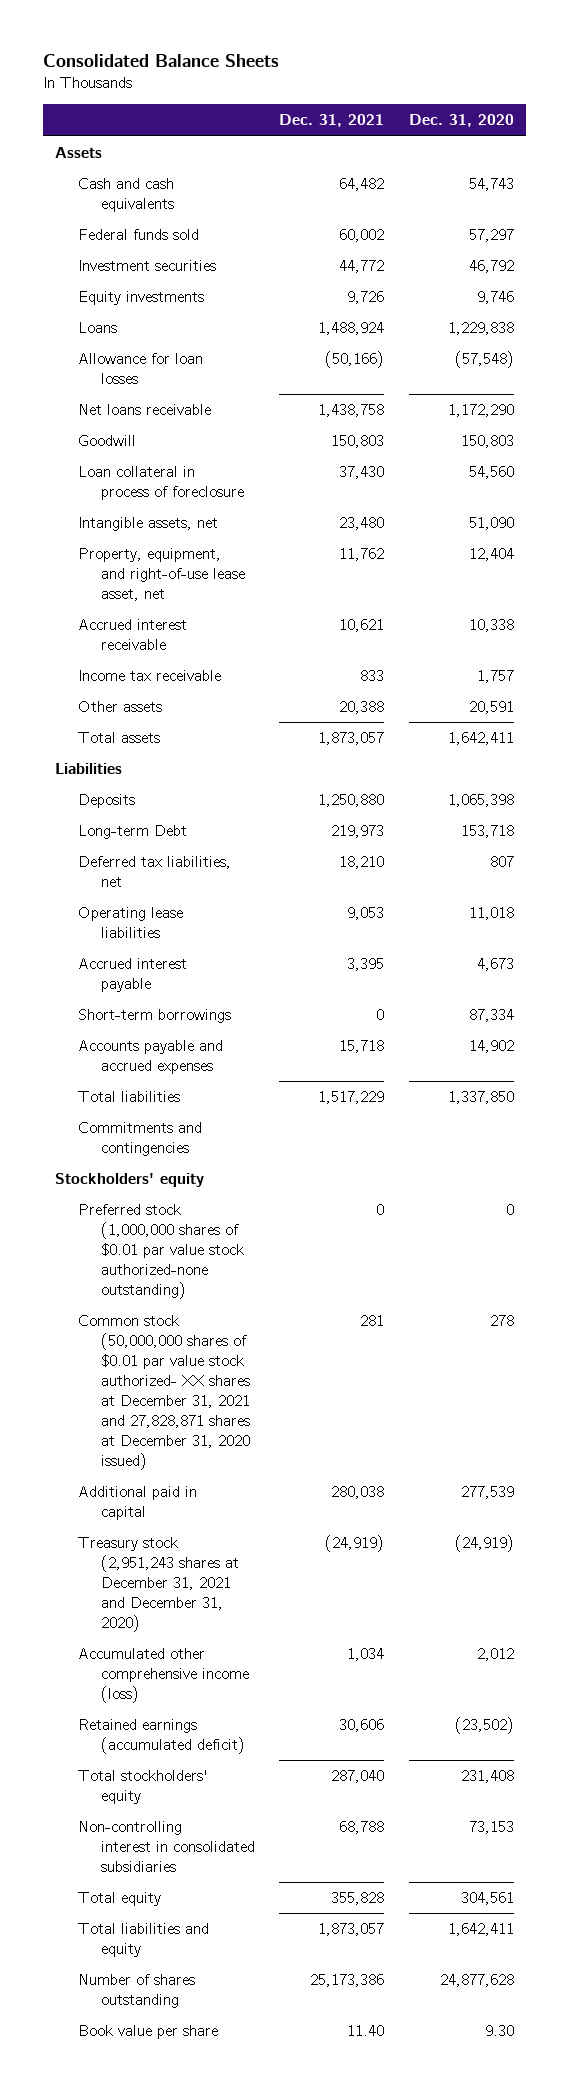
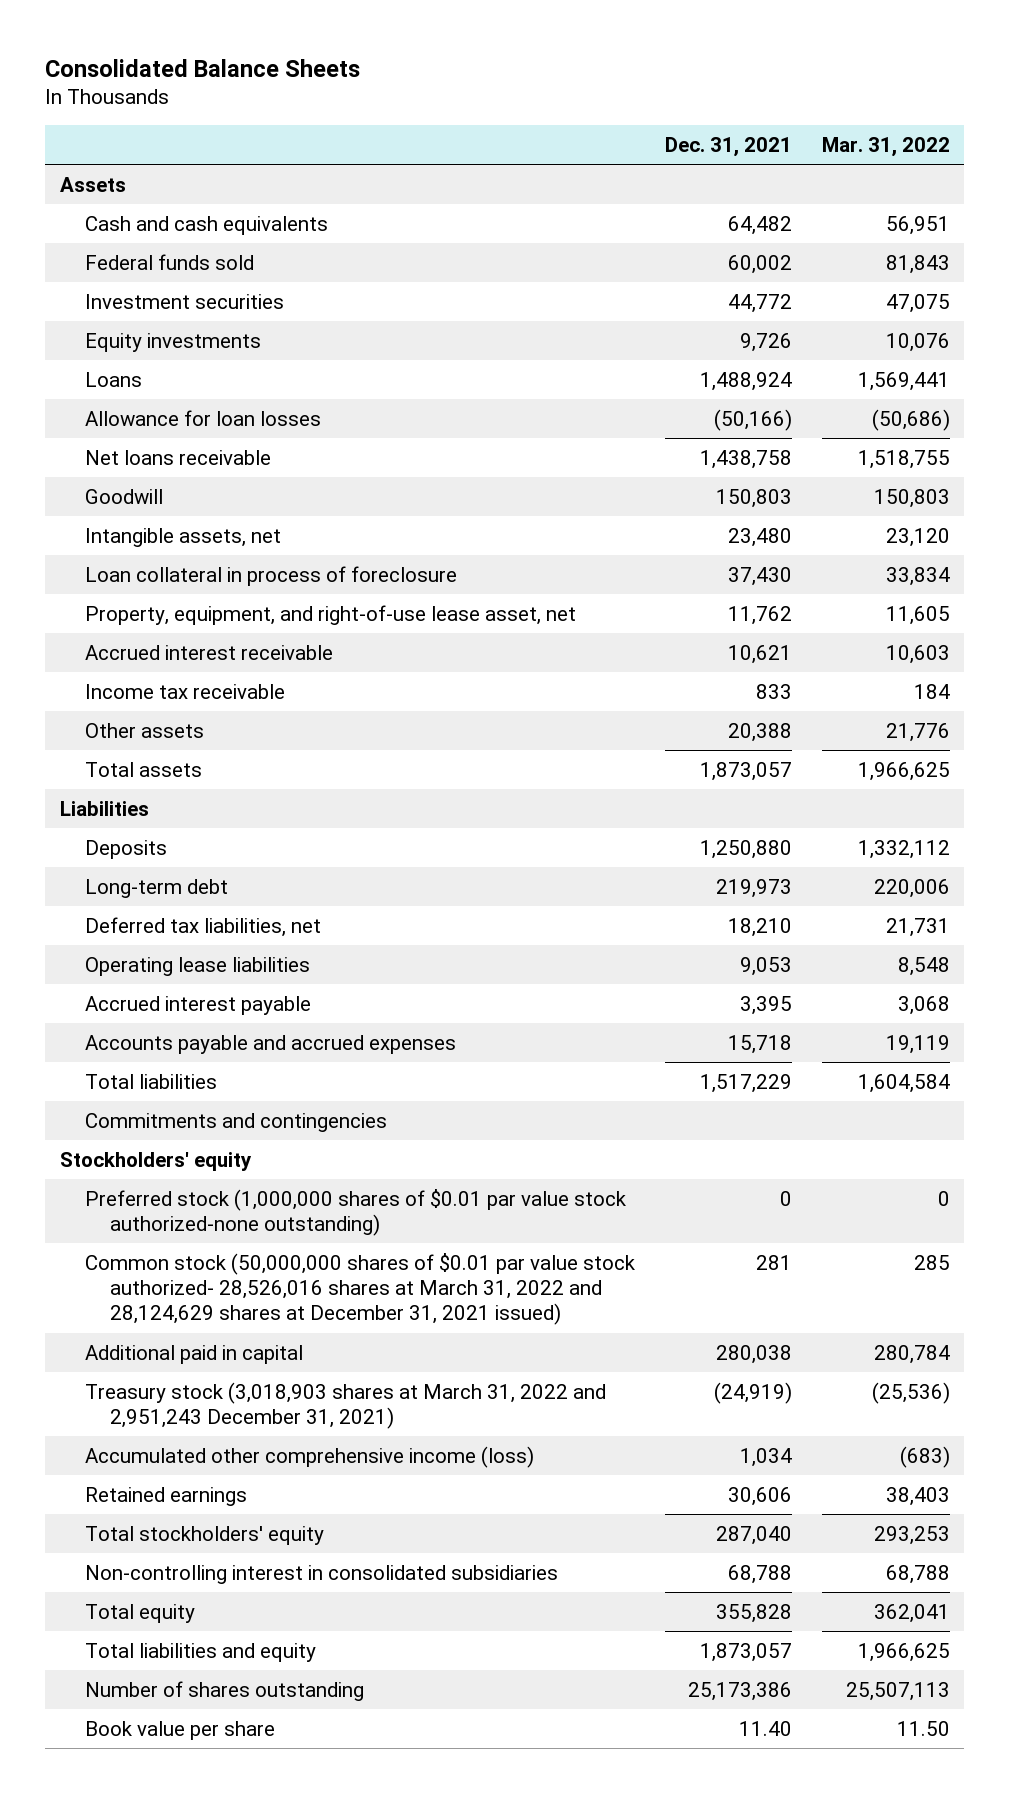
[408,114,514,128] Dec. 31, 2020 -> none
none -> [821,136,950,157] Mar. 31, 2022
[78,466,245,501] Loan collateral in process of foreclosure -> [84,565,457,586] Loan collateral in process of foreclosure
[78,825,188,840] Long-term Debt -> [84,878,228,898] Long-term debt
[78,1009,232,1024] Short-term borrowings -> none
[78,1315,251,1471] Common stock (50,000,000 shares of $0.01 par value stock authorized- XX shares at December 31, 2021 and 27,828,871 shares at December 31, 2020 issued) -> [84,1252,635,1326] Common stock (50,000,000 shares of $0.01 par value stock authorized- 28,526,016 shares at March 31, 2022 and 28,124,629 shares at December 31, 2021 issued)
[78,1537,240,1633] Treasury stock (2,951,243 shares at December 31, 2021 and December 31, 2020) -> [84,1381,606,1430] Treasury stock (3,018,903 shares at March 31, 2022 and 2,951,243 December 31, 2021)
[78,1719,246,1755] Retained earnings (accumulated deficit) -> [84,1486,247,1506] Retained earnings

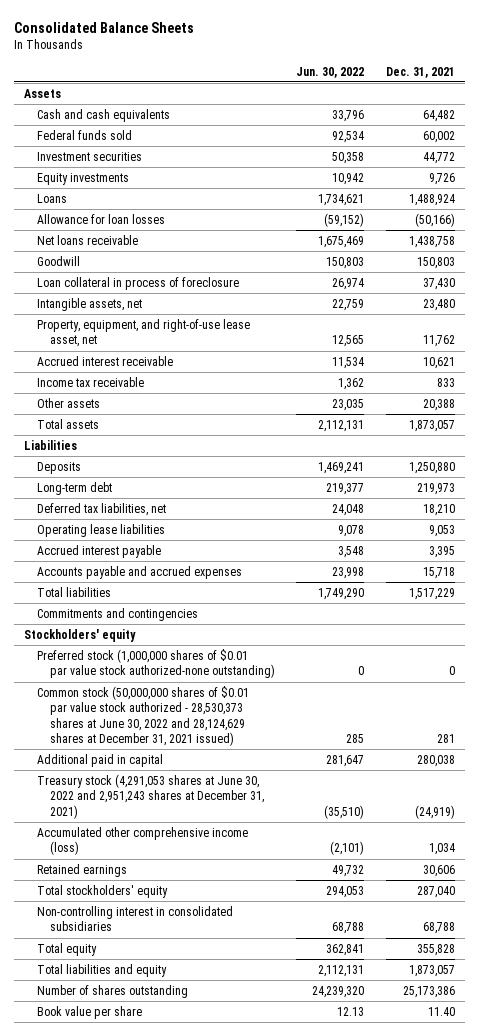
[821,136,950,157] Mar. 31, 2022 -> none
none -> [296,66,365,78] Jun. 30, 2022
[84,527,281,547] Intangible assets, net -> [37,297,143,311] Intangible assets, net
[84,1252,635,1326] Common stock (50,000,000 shares of $0.01 par value stock authorized- 28,526,016 shares at March 31, 2022 and 28,124,629 shares at December 31, 2021 issued) -> [37,685,250,747] Common stock (50,000,000 shares of $0.01 par value stock authorized - 28,530,373 shares at June 30, 2022 and 28,124,629 shares at December 31, 2021 issued)
[84,1381,606,1430] Treasury stock (3,018,903 shares at March 31, 2022 and 2,951,243 December 31, 2021) -> [37,773,265,819] Treasury stock (4,291,053 shares at June 30, 2022 and 2,951,243 shares at December 31, 2021)

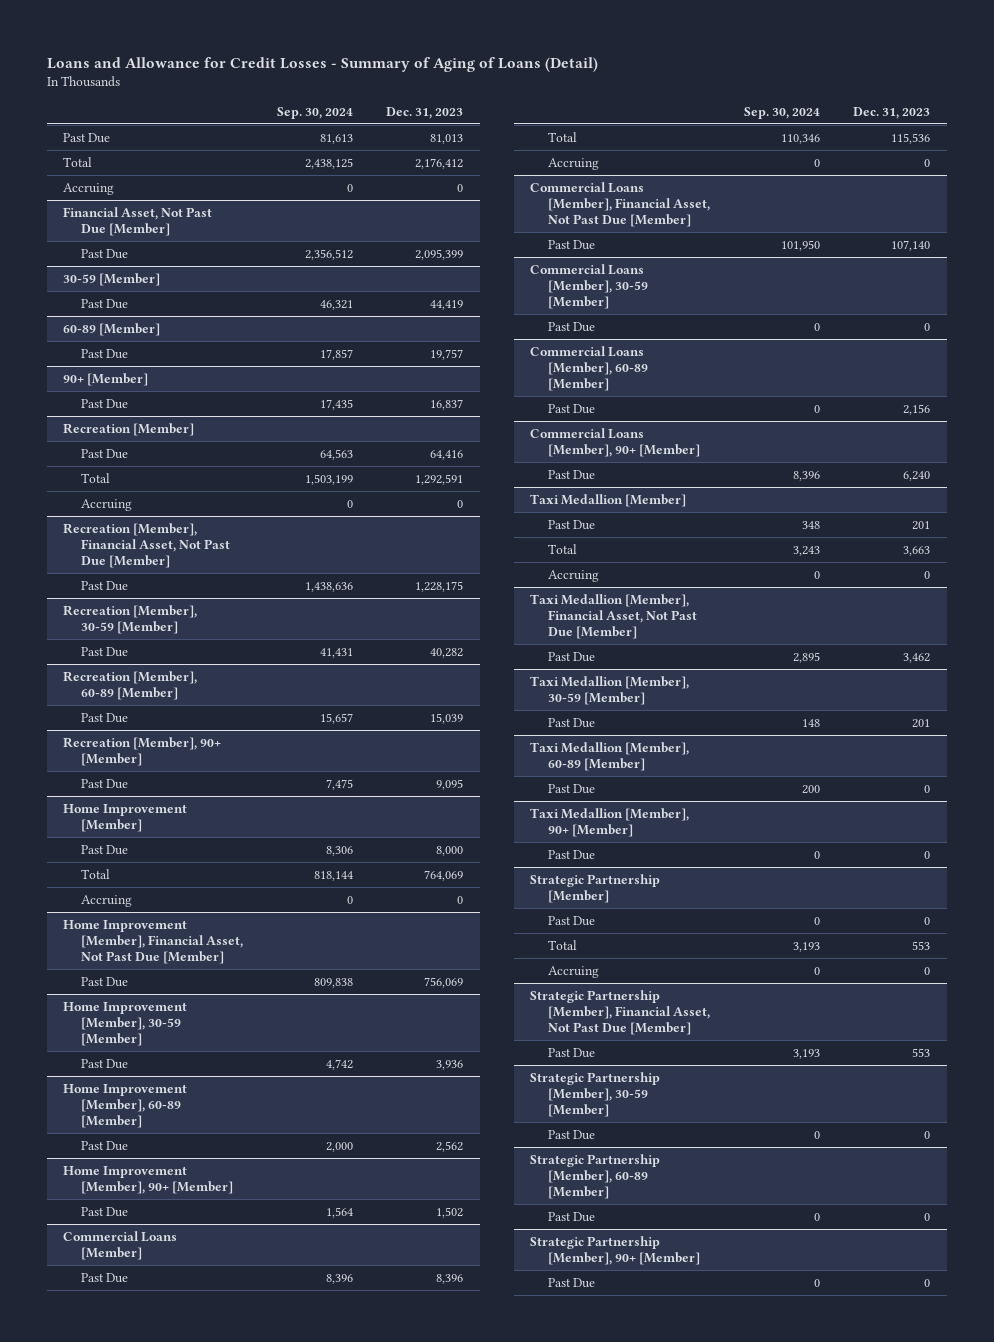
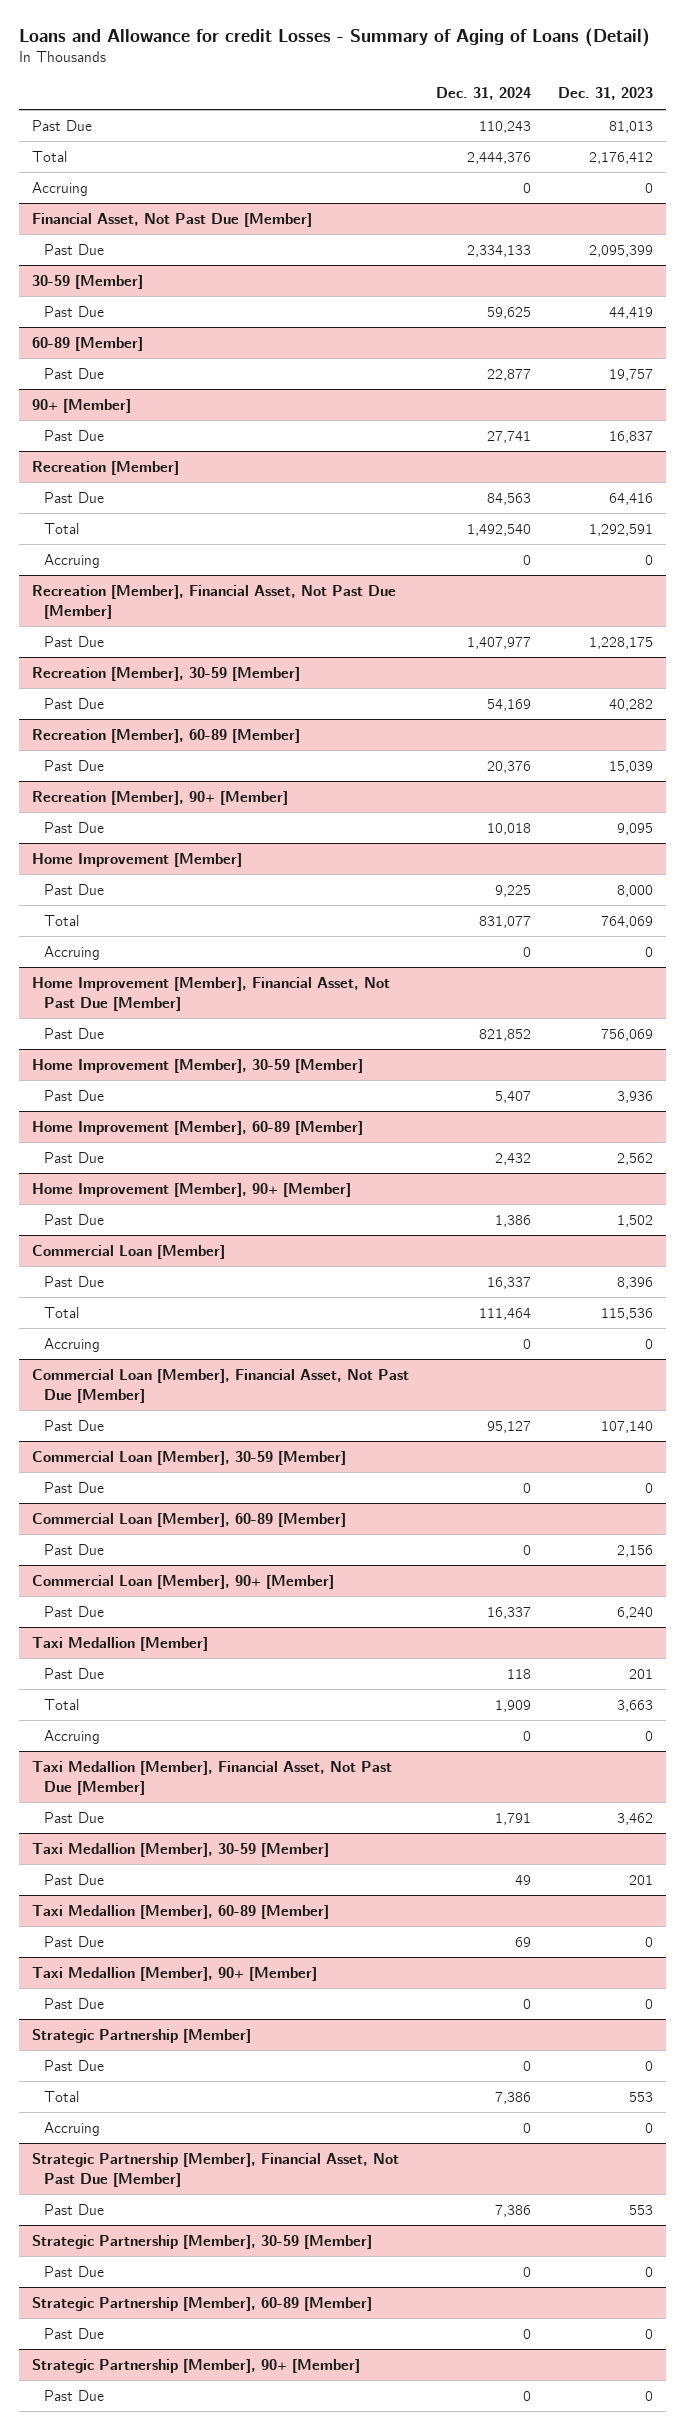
[46,56,598,72] Loans and Allowance for Credit Losses - Summary of Aging of Loans (Detail) -> [18,28,650,48] Loans and Allowance for credit Losses - Summary of Aging of Loans (Detail)
[276,106,353,119] Sep. 30, 2024 -> none
none -> [435,87,531,101] Dec. 31, 2024
[63,1230,178,1260] Commercial Loans [Member] -> [32,1244,226,1259] Commercial Loan [Member]
[530,181,710,227] Commercial Loans [Member], Financial Asset, Not Past Due [Member] -> [32,1368,410,1403] Commercial Loan [Member], Financial Asset, Not Past Due [Member]
[530,263,648,309] Commercial Loans [Member], 30-59 [Member] -> [32,1450,347,1465] Commercial Loan [Member], 30-59 [Member]
[530,345,648,391] Commercial Loans [Member], 60-89 [Member] -> [32,1512,347,1527] Commercial Loan [Member], 60-89 [Member]
[530,427,700,457] Commercial Loans [Member], 90+ [Member] -> [32,1574,335,1589] Commercial Loan [Member], 90+ [Member]

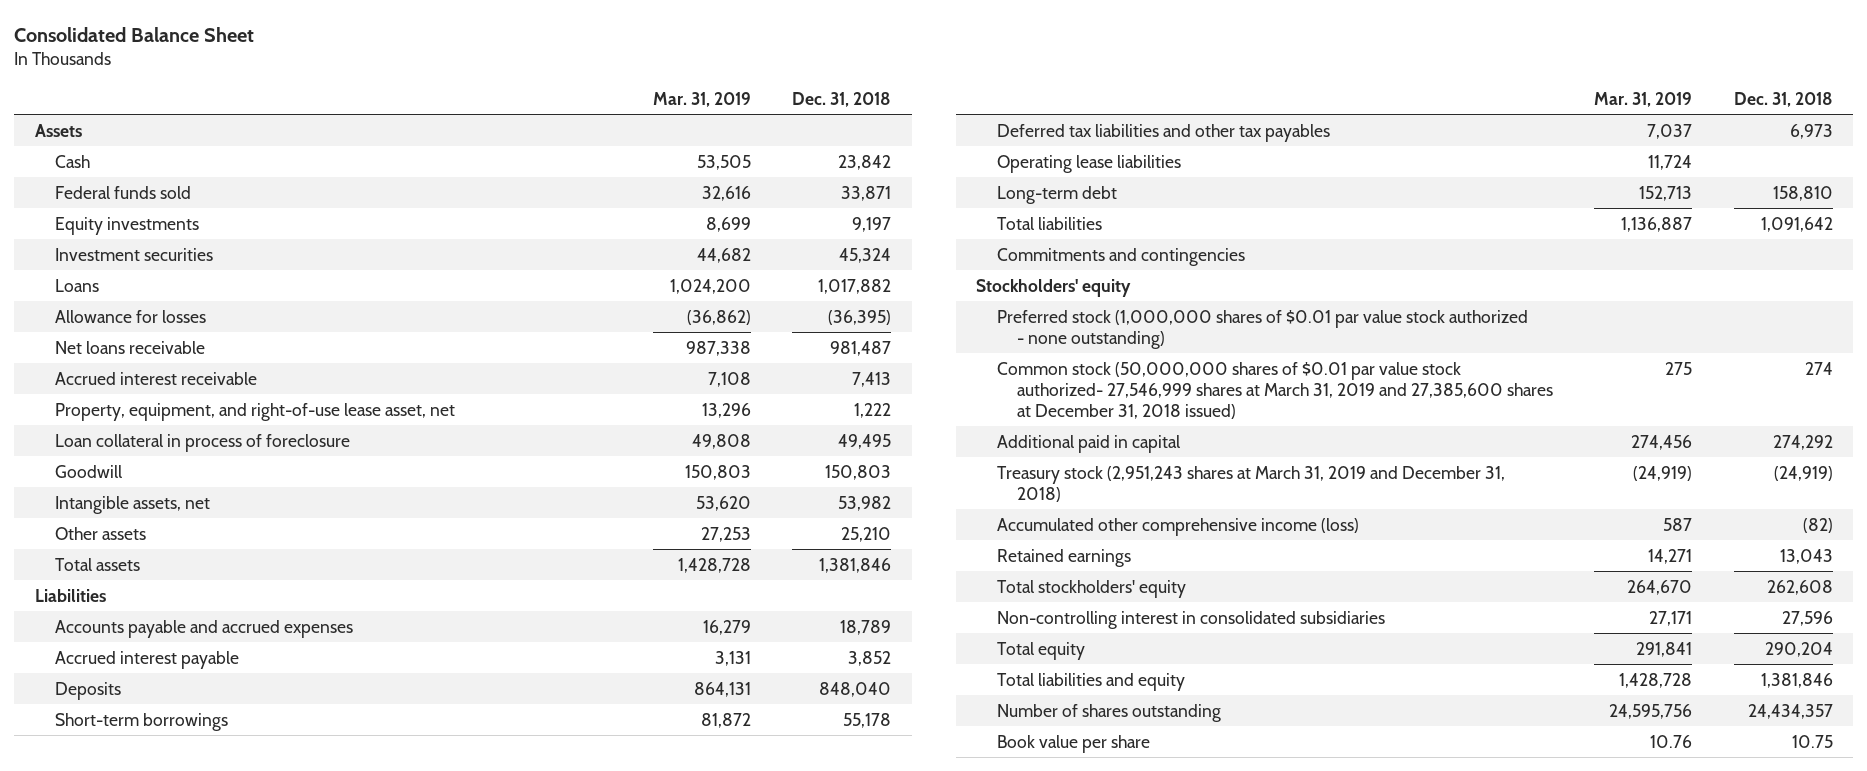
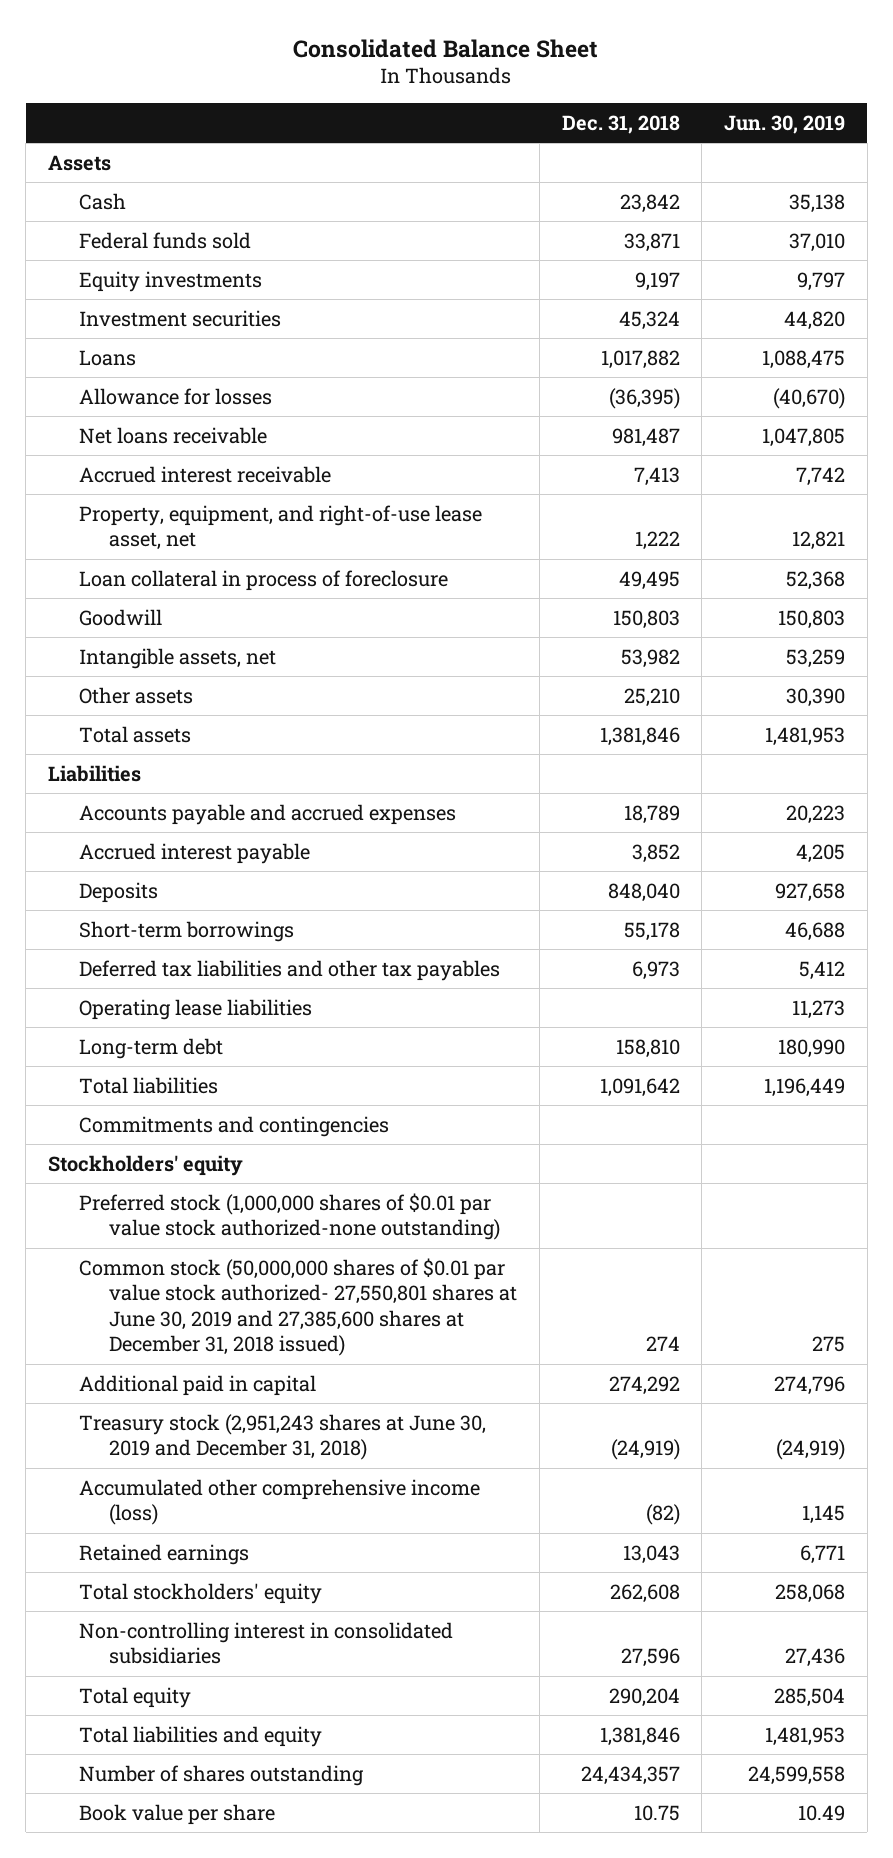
[652,91,751,107] Mar. 31, 2019 -> none
none -> [723,114,845,134] Jun. 30, 2019
[996,309,1528,349] Preferred stock (1,000,000 shares of $0.01 par value stock authorized - none outstanding) -> [78,1192,501,1241] Preferred stock (1,000,000 shares of $0.01 par value stock authorized-none outstanding)
[996,361,1554,419] Common stock (50,000,000 shares of $0.01 par value stock authorized- 27,546,999 shares at March 31, 2019 and 27,385,600 shares at December 31, 2018 issued) -> [78,1257,518,1357] Common stock (50,000,000 shares of $0.01 par value stock authorized- 27,550,801 shares at June 30, 2019 and 27,385,600 shares at December 31, 2018 issued)
[996,465,1505,502] Treasury stock (2,951,243 shares at March 31, 2019 and December 31, 2018) -> [78,1413,486,1461] Treasury stock (2,951,243 shares at June 30, 2019 and December 31, 2018)

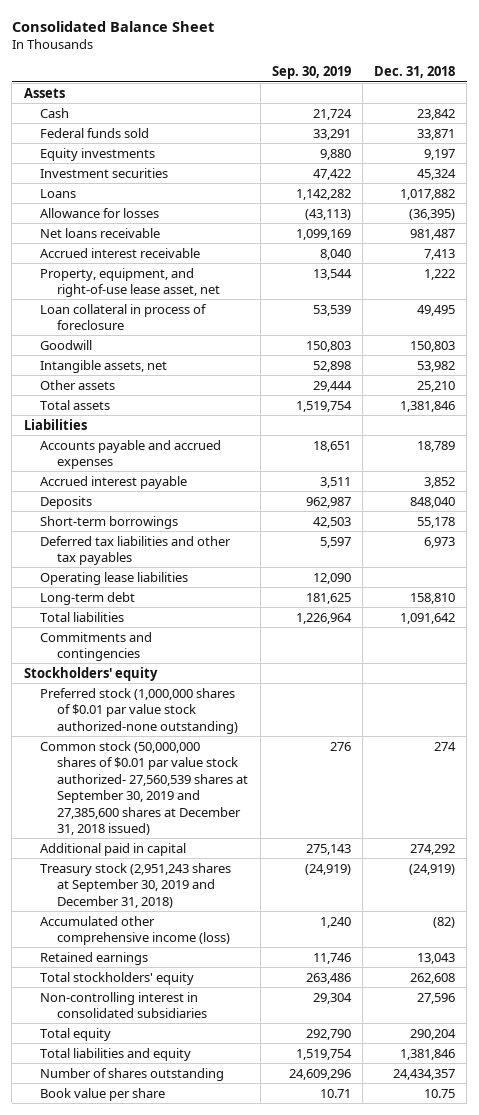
[723,114,845,134] Jun. 30, 2019 -> none
none -> [271,66,351,80] Sep. 30, 2019
[78,1257,518,1357] Common stock (50,000,000 shares of $0.01 par value stock authorized- 27,550,801 shares at June 30, 2019 and 27,385,600 shares at December 31, 2018 issued) -> [40,740,249,836] Common stock (50,000,000 shares of $0.01 par value stock authorized- 27,560,539 shares at September 30, 2019 and 27,385,600 shares at December 31, 2018 issued)
[78,1413,486,1461] Treasury stock (2,951,243 shares at June 30, 2019 and December 31, 2018) -> [40,862,232,908] Treasury stock (2,951,243 shares at September 30, 2019 and December 31, 2018)

